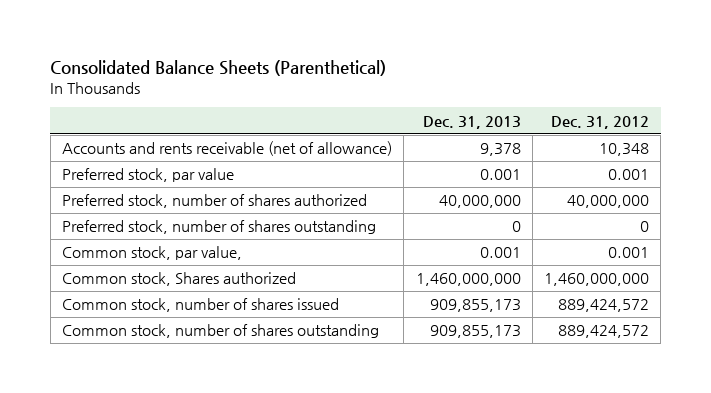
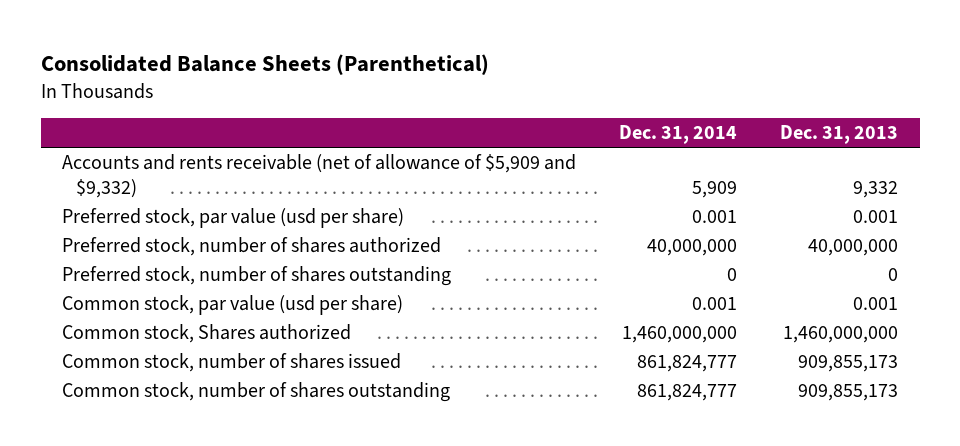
[551,115,650,129] Dec. 31, 2012 -> none
none -> [619,124,738,144] Dec. 31, 2014
[62,141,393,157] Accounts and rents receivable (net of allowance) -> [62,154,577,198] Accounts and rents receivable (net of allowance of $5,909 and $9,332)
[479,143,521,157] 9,378 -> [853,180,899,198] 9,332
[62,168,235,183] Preferred stock, par value -> [62,208,405,229] Preferred stock, par value (usd per share)
[62,246,243,261] Common stock, par value, -> [62,295,404,316] Common stock, par value (usd per share)

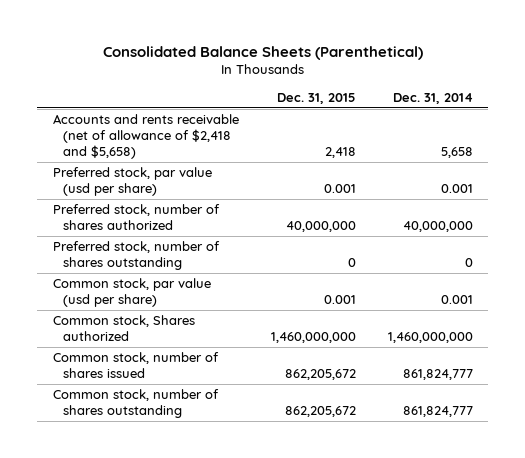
[780,124,899,144] Dec. 31, 2013 -> none
none -> [276,93,356,105] Dec. 31, 2015
[62,154,577,198] Accounts and rents receivable (net of allowance of $5,909 and $9,332) -> [52,113,239,159] Accounts and rents receivable (net of allowance of $2,418 and $5,658)
[692,180,738,198] 5,909 -> [440,146,473,158] 5,658

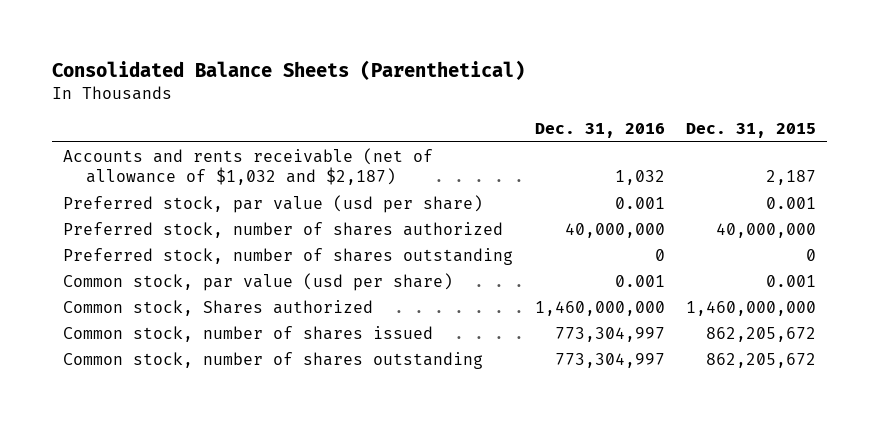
[392,93,473,105] Dec. 31, 2014 -> none
none -> [534,123,665,139] Dec. 31, 2016
[52,113,239,159] Accounts and rents receivable (net of allowance of $2,418 and $5,658) -> [63,147,434,186] Accounts and rents receivable (net of allowance of $1,032 and $2,187)
[324,146,356,158] 2,418 -> [766,170,817,186] 2,187

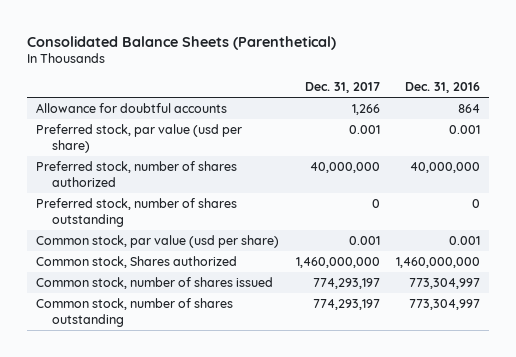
[686,123,817,139] Dec. 31, 2015 -> none
none -> [304,81,380,93] Dec. 31, 2017
[63,147,434,186] Accounts and rents receivable (net of allowance of $1,032 and $2,187) -> none
none -> [35,102,227,113] Allowance for doubtful accounts

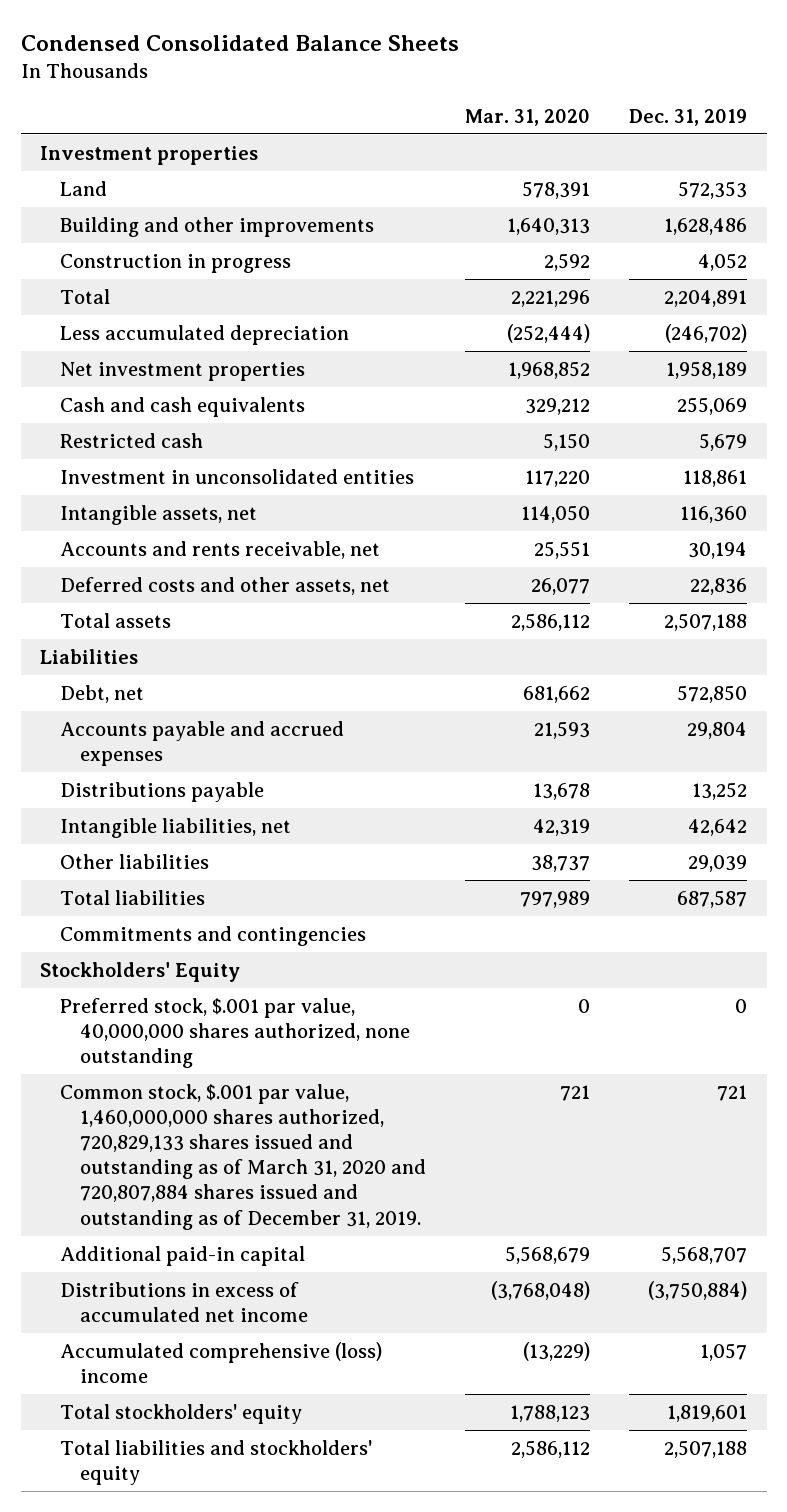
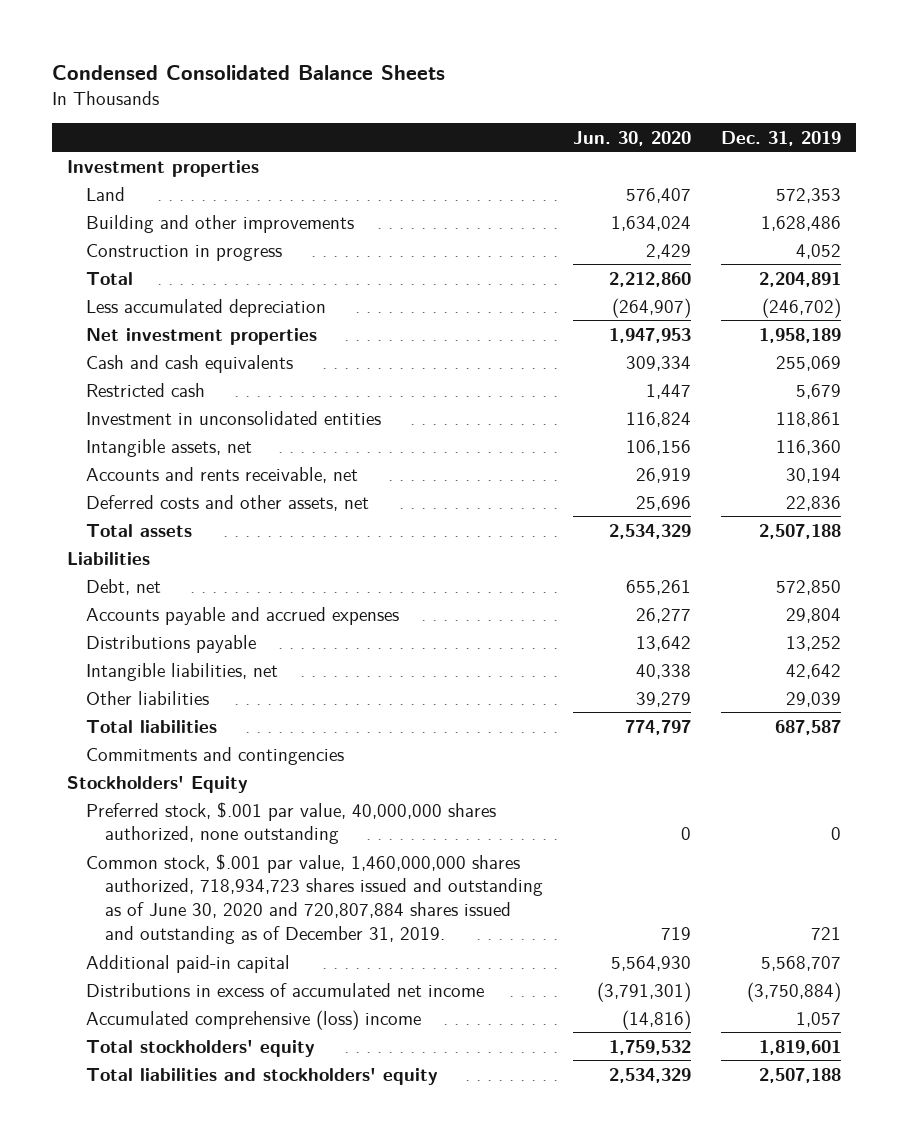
[464,108,590,126] Mar. 31, 2020 -> none
none -> [572,130,691,146] Jun. 30, 2020
[59,1083,426,1230] Common stock, $.001 par value, 1,460,000,000 shares authorized, 720,829,133 shares issued and outstanding as of March 31, 2020 and 720,807,884 shares issued and outstanding as of December 31, 2019. -> [85,853,543,944] Common stock, $.001 par value, 1,460,000,000 shares authorized, 718,934,723 shares issued and outstanding as of June 30, 2020 and 720,807,884 shares issued and outstanding as of December 31, 2019.

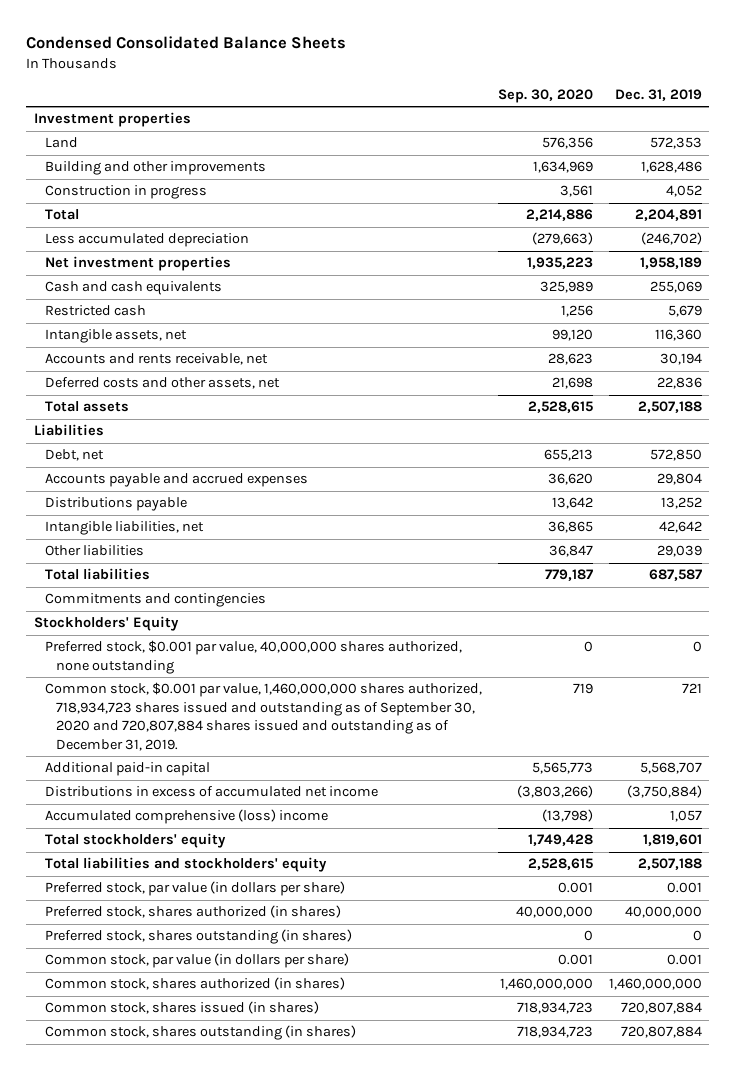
[572,130,691,146] Jun. 30, 2020 -> none
none -> [497,88,593,103] Sep. 30, 2020
[85,410,381,425] Investment in unconsolidated entities -> none
[85,801,496,845] Preferred stock, $.001 par value, 40,000,000 shares authorized, none outstanding -> [44,640,462,674] Preferred stock, $0.001 par value, 40,000,000 shares authorized, none outstanding
[85,853,543,944] Common stock, $.001 par value, 1,460,000,000 shares authorized, 718,934,723 shares issued and outstanding as of June 30, 2020 and 720,807,884 shares issued and outstanding as of December 31, 2019. -> [44,682,482,751] Common stock, $0.001 par value, 1,460,000,000 shares authorized, 718,934,723 shares issued and outstanding as of September 30, 2020 and 720,807,884 shares issued and outstanding as of December 31, 2019.
none -> [44,881,345,897] Preferred stock, par value (in dollars per share)
none -> [44,905,341,919] Preferred stock, shares authorized (in shares)
none -> [44,929,352,945] Preferred stock, shares outstanding (in shares)
none -> [44,953,349,969] Common stock, par value (in dollars per share)
none -> [44,977,345,991] Common stock, shares authorized (in shares)
none -> [44,1001,319,1015] Common stock, shares issued (in shares)
none -> [44,1025,356,1041] Common stock, shares outstanding (in shares)

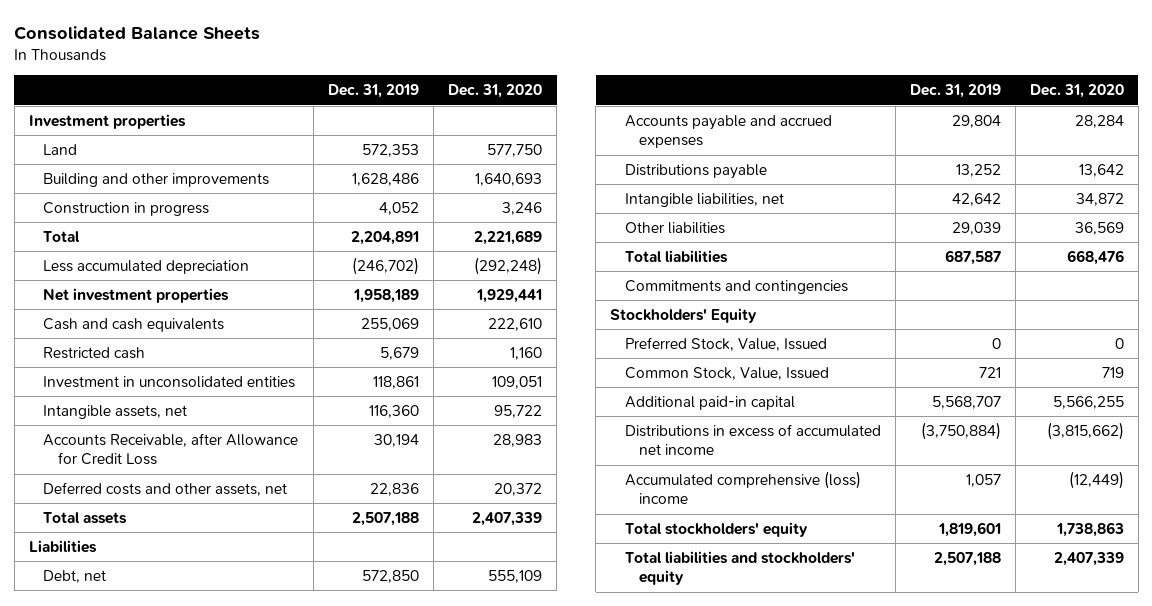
[25,36,346,50] Condensed Consolidated Balance Sheets -> [14,25,261,40] Consolidated Balance Sheets
[497,88,593,103] Sep. 30, 2020 -> none
none -> [448,84,543,99] Dec. 31, 2020
none -> [43,375,296,388] Investment in unconsolidated entities
[44,353,268,366] Accounts and rents receivable, net -> [43,432,299,466] Accounts Receivable, after Allowance for Credit Loss
[44,640,462,674] Preferred stock, $0.001 par value, 40,000,000 shares authorized, none outstanding -> [624,336,827,351] Preferred Stock, Value, Issued
[44,682,482,751] Common stock, $0.001 par value, 1,460,000,000 shares authorized, 718,934,723 shares issued and outstanding as of September 30, 2020 and 720,807,884 shares issued and outstanding as of December 31, 2019. -> [624,366,829,380] Common Stock, Value, Issued
[44,881,345,897] Preferred stock, par value (in dollars per share) -> none
[44,905,341,919] Preferred stock, shares authorized (in shares) -> none
[44,929,352,945] Preferred stock, shares outstanding (in shares) -> none
[44,953,349,969] Common stock, par value (in dollars per share) -> none
[44,977,345,991] Common stock, shares authorized (in shares) -> none
[44,1001,319,1015] Common stock, shares issued (in shares) -> none
[44,1025,356,1041] Common stock, shares outstanding (in shares) -> none

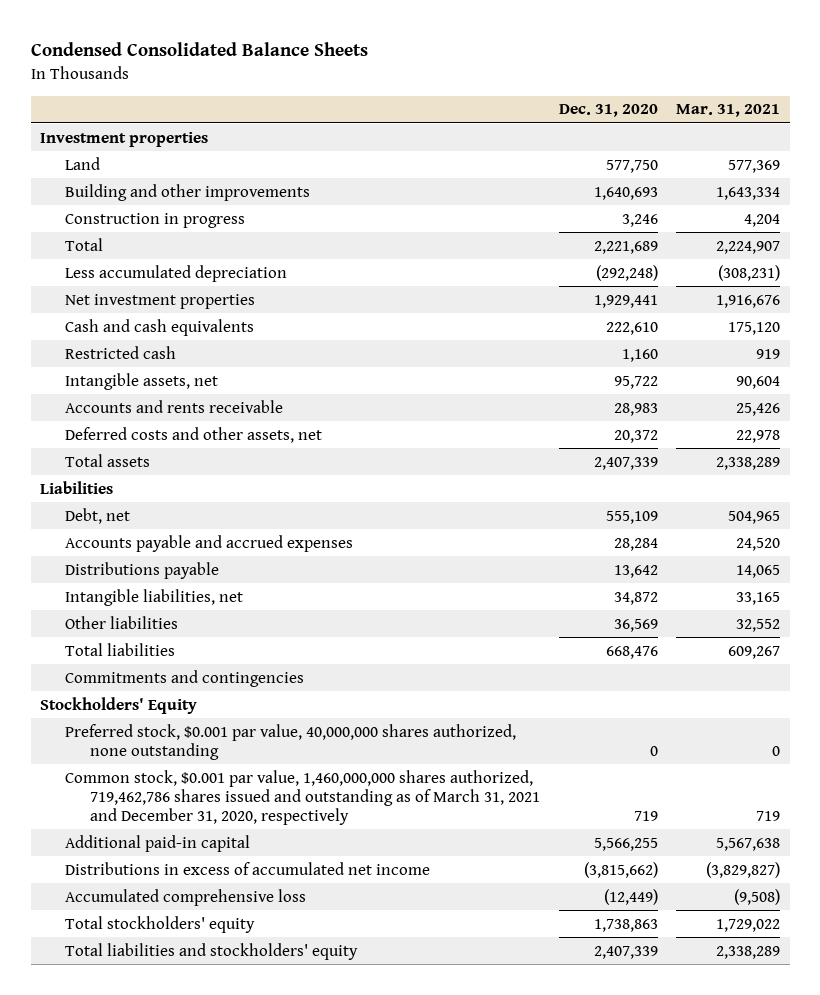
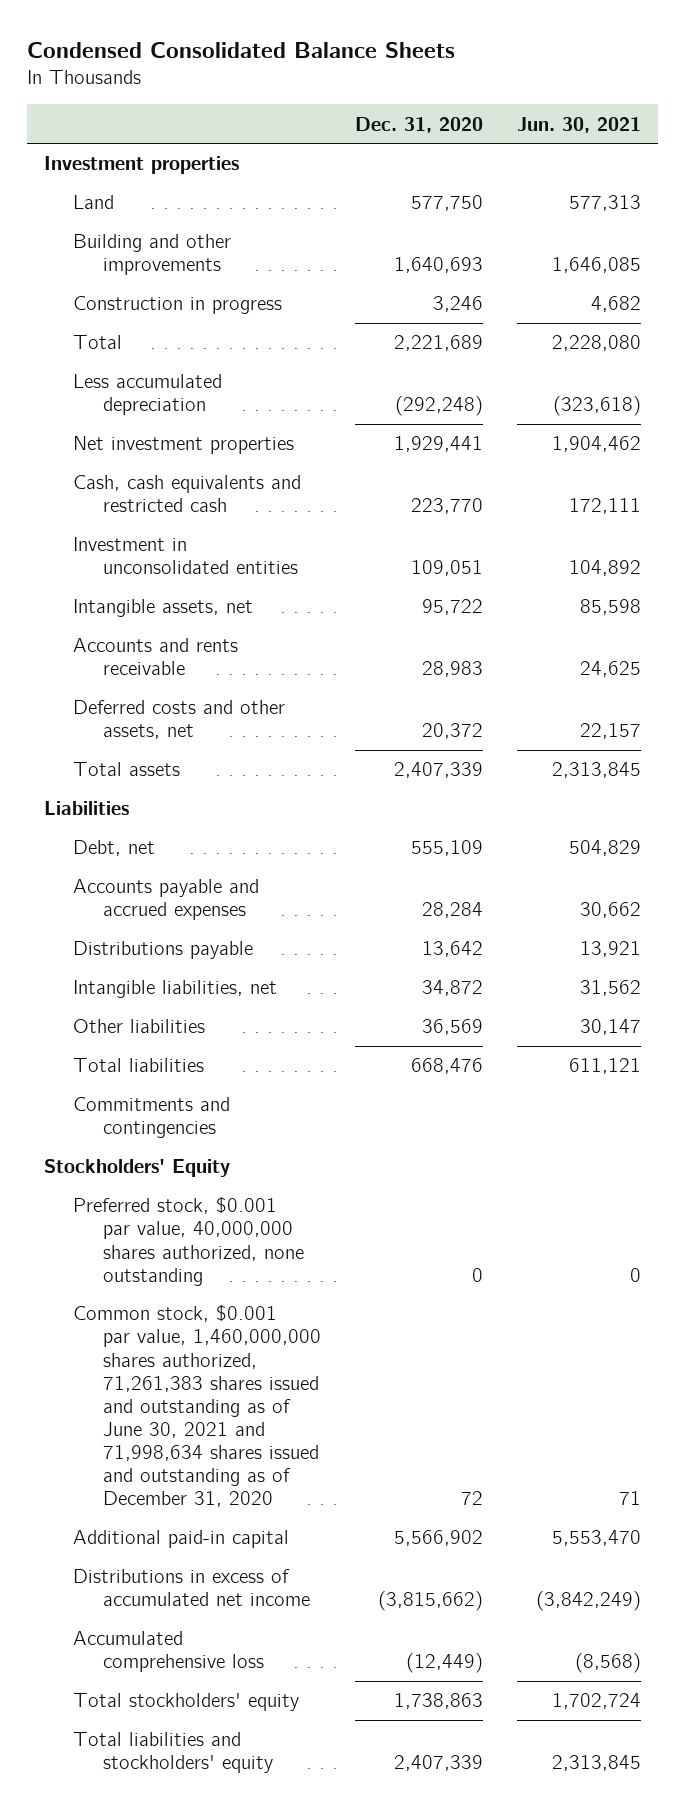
[676,104,781,118] Mar. 31, 2021 -> none
none -> [517,116,642,133] Jun. 30, 2021
[65,345,177,359] Restricted cash -> none
[65,318,255,336] Cash and cash equivalents -> [73,475,302,513] Cash, cash equivalents and restricted cash
[605,321,658,335] 222,610 -> [410,498,483,515] 223,770
none -> [73,537,298,575] Investment in unconsolidated entities
[65,769,541,826] Common stock, $0.001 par value, 1,460,000,000 shares authorized, 719,462,786 shares issued and outstanding as of March 31, 2021 and December 31, 2020, respectively -> [73,1305,321,1508] Common stock, $0.001 par value, 1,460,000,000 shares authorized, 71,261,383 shares issued and outstanding as of June 30, 2021 and 71,998,634 shares issued and outstanding as of December 31, 2020
[633,811,658,822] 719 -> [460,1491,483,1506] 72
[593,837,658,851] 5,566,255 -> [393,1530,483,1547] 5,566,902

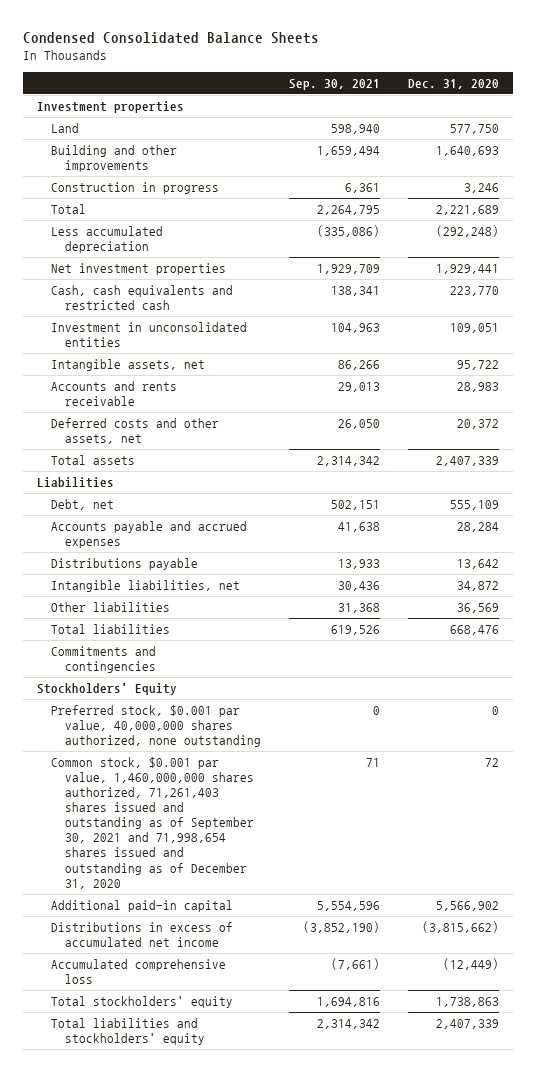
[517,116,642,133] Jun. 30, 2021 -> none
none -> [288,78,380,90] Sep. 30, 2021
[73,1305,321,1508] Common stock, $0.001 par value, 1,460,000,000 shares authorized, 71,261,383 shares issued and outstanding as of June 30, 2021 and 71,998,634 shares issued and outstanding as of December 31, 2020 -> [50,756,254,889] Common stock, $0.001 par value, 1,460,000,000 shares authorized, 71,261,403 shares issued and outstanding as of September 30, 2021 and 71,998,654 shares issued and outstanding as of December 31, 2020

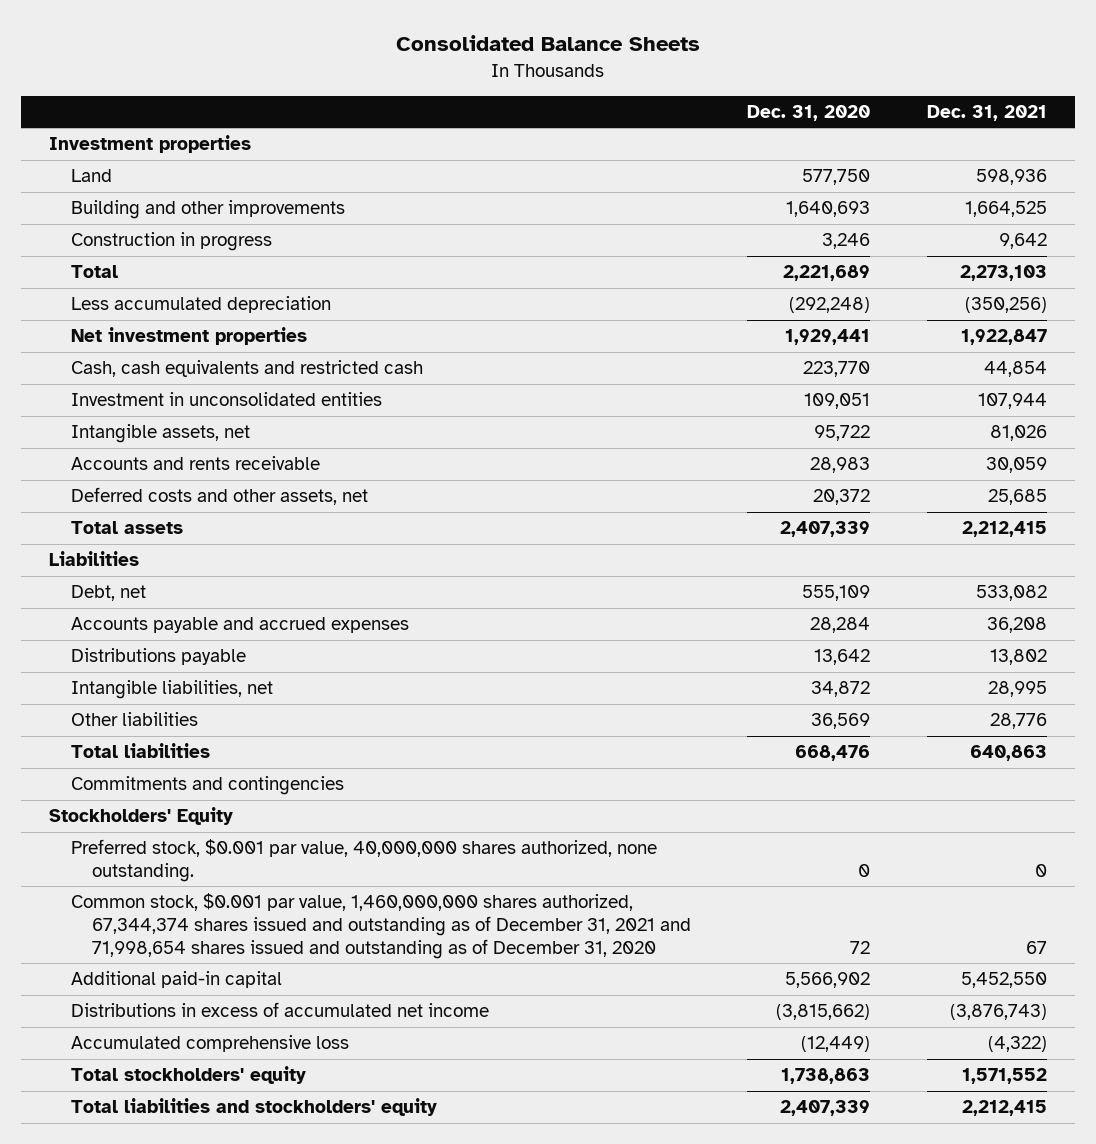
[22,32,319,45] Condensed Consolidated Balance Sheets -> [395,34,700,51] Consolidated Balance Sheets
[288,78,380,90] Sep. 30, 2021 -> none
none -> [926,104,1047,121] Dec. 31, 2021
[50,704,261,748] Preferred stock, $0.001 par value, 40,000,000 shares authorized, none outstanding -> [70,839,657,883] Preferred stock, $0.001 par value, 40,000,000 shares authorized, none outstanding.
[50,756,254,889] Common stock, $0.001 par value, 1,460,000,000 shares authorized, 71,261,403 shares issued and outstanding as of September 30, 2021 and 71,998,654 shares issued and outstanding as of December 31, 2020 -> [70,893,692,959] Common stock, $0.001 par value, 1,460,000,000 shares authorized, 67,344,374 shares issued and outstanding as of December 31, 2021 and 71,998,654 shares issued and outstanding as of December 31, 2020

